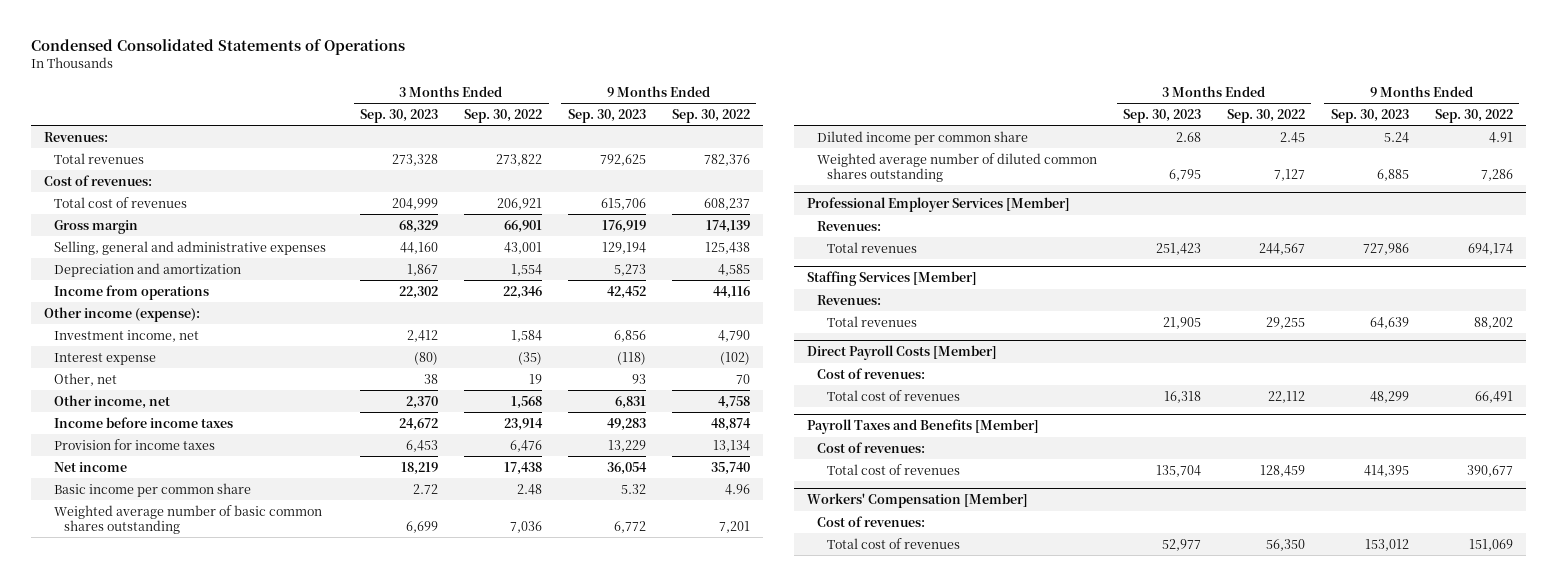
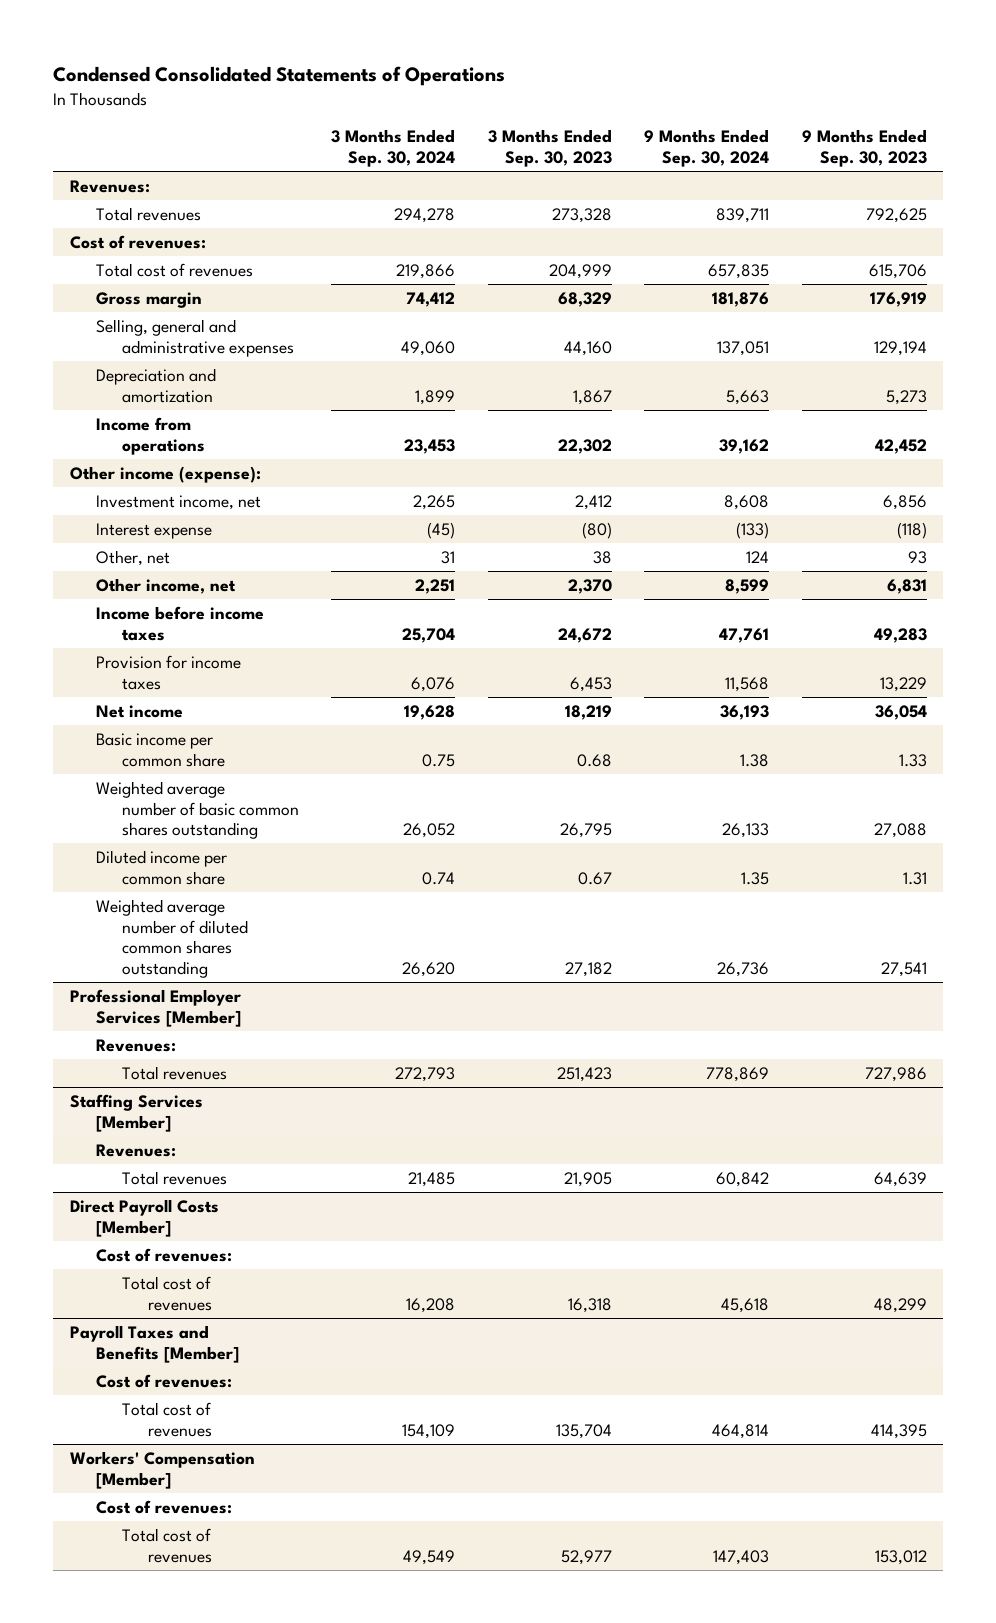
[464,108,543,123] Sep. 30, 2022 -> none
[671,108,750,123] Sep. 30, 2022 -> none
none -> [331,129,456,168] 3 Months Ended Sep. 30, 2024
none -> [644,129,770,168] 9 Months Ended Sep. 30, 2024
[413,483,439,494] 2.72 -> [576,753,612,767] 0.68
[620,483,646,494] 5.32 -> [898,753,927,767] 1.33
[406,520,439,533] 6,699 -> [559,823,612,839] 26,795
[613,520,646,533] 6,772 -> [873,823,927,839] 27,088
[1176,131,1202,142] 2.68 -> [577,871,612,885] 0.67
[1383,131,1409,143] 5.24 -> [902,871,927,885] 1.31
[1169,168,1202,181] 6,795 -> [564,962,612,978] 27,182
[1376,168,1409,181] 6,885 -> [880,962,927,978] 27,541

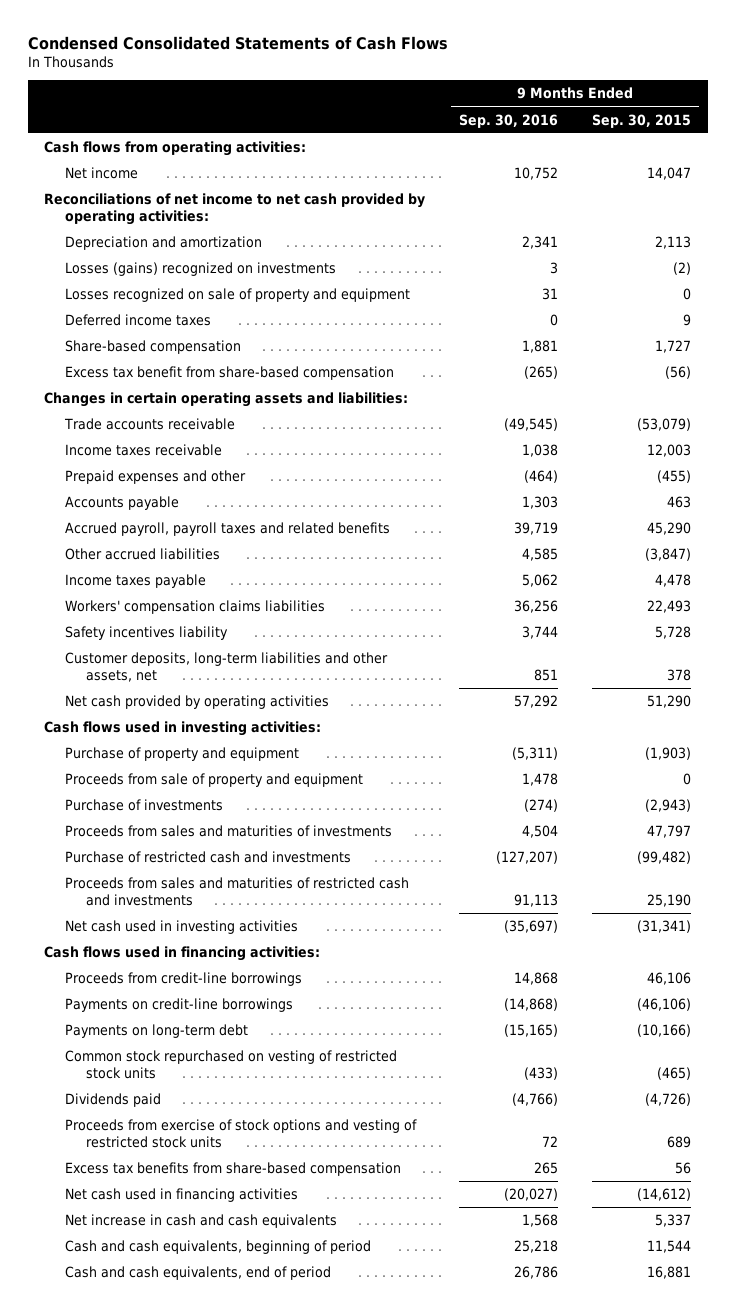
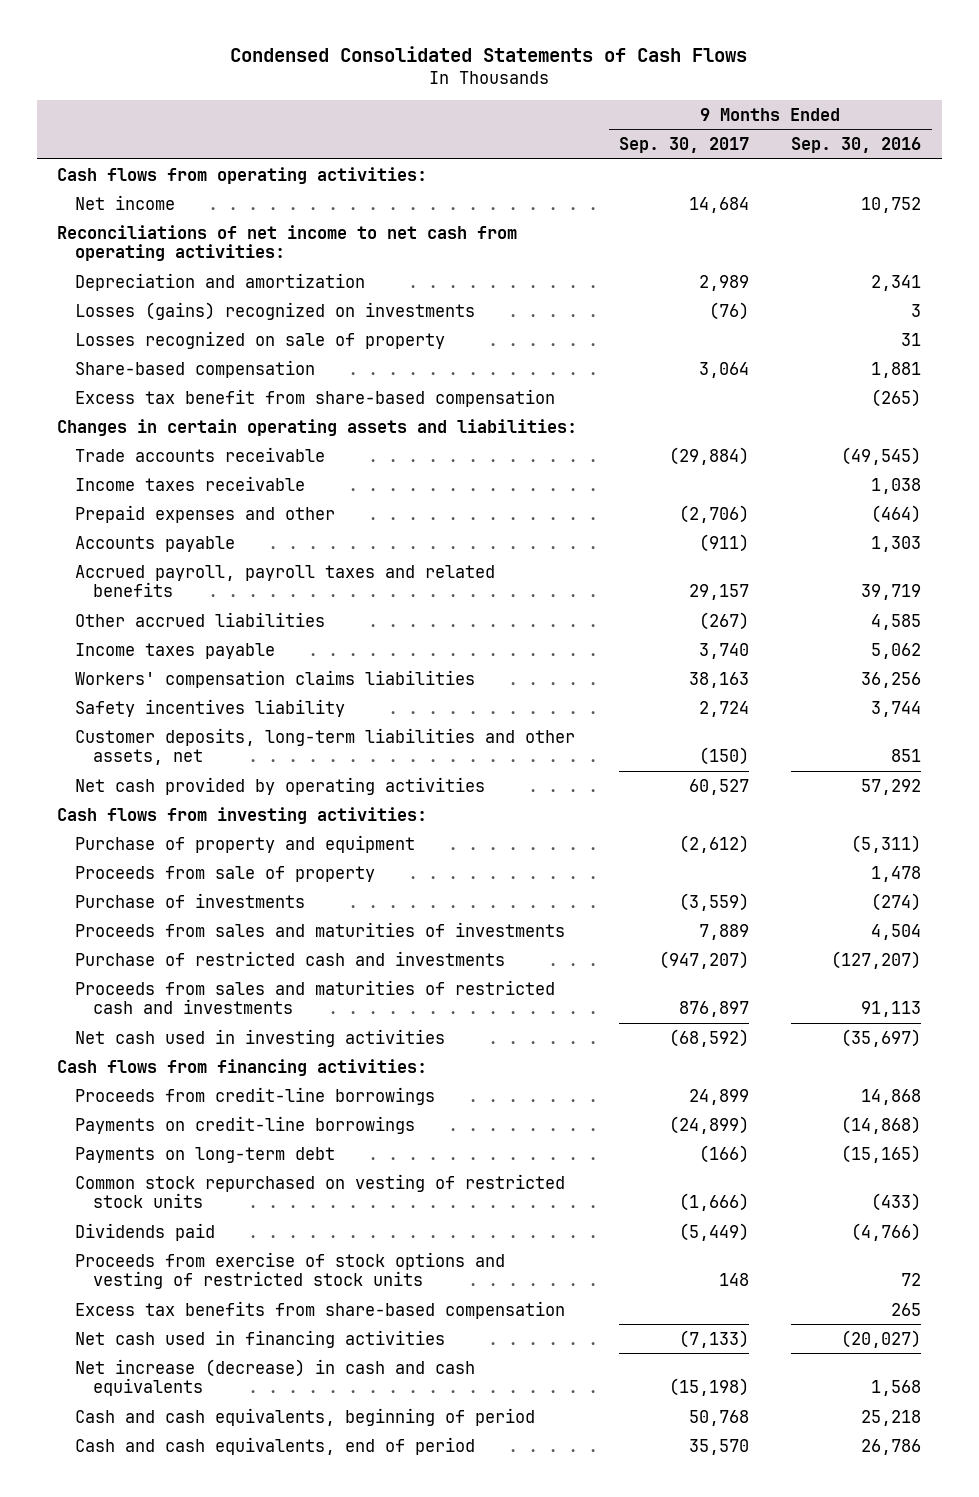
[592,113,692,128] Sep. 30, 2015 -> none
none -> [619,137,750,154] Sep. 30, 2017
[44,193,426,225] Reconciliations of net income to net cash provided by operating activities: -> [57,224,518,261] Reconciliations of net income to net cash from operating activities:
[65,314,212,327] Deferred income taxes -> none
[65,288,411,303] Losses recognized on sale of property and equipment -> [75,330,446,349] Losses recognized on sale of property
[44,721,322,737] Cash flows used in investing activities: -> [57,806,428,824] Cash flows from investing activities:
[65,773,364,788] Proceeds from sale of property and equipment -> [75,865,376,882] Proceeds from sale of property
[44,946,321,962] Cash flows used in financing activities: -> [57,1058,428,1076] Cash flows from financing activities:
[65,1214,338,1229] Net increase in cash and cash equivalents -> [75,1358,476,1396] Net increase (decrease) in cash and cash equivalents

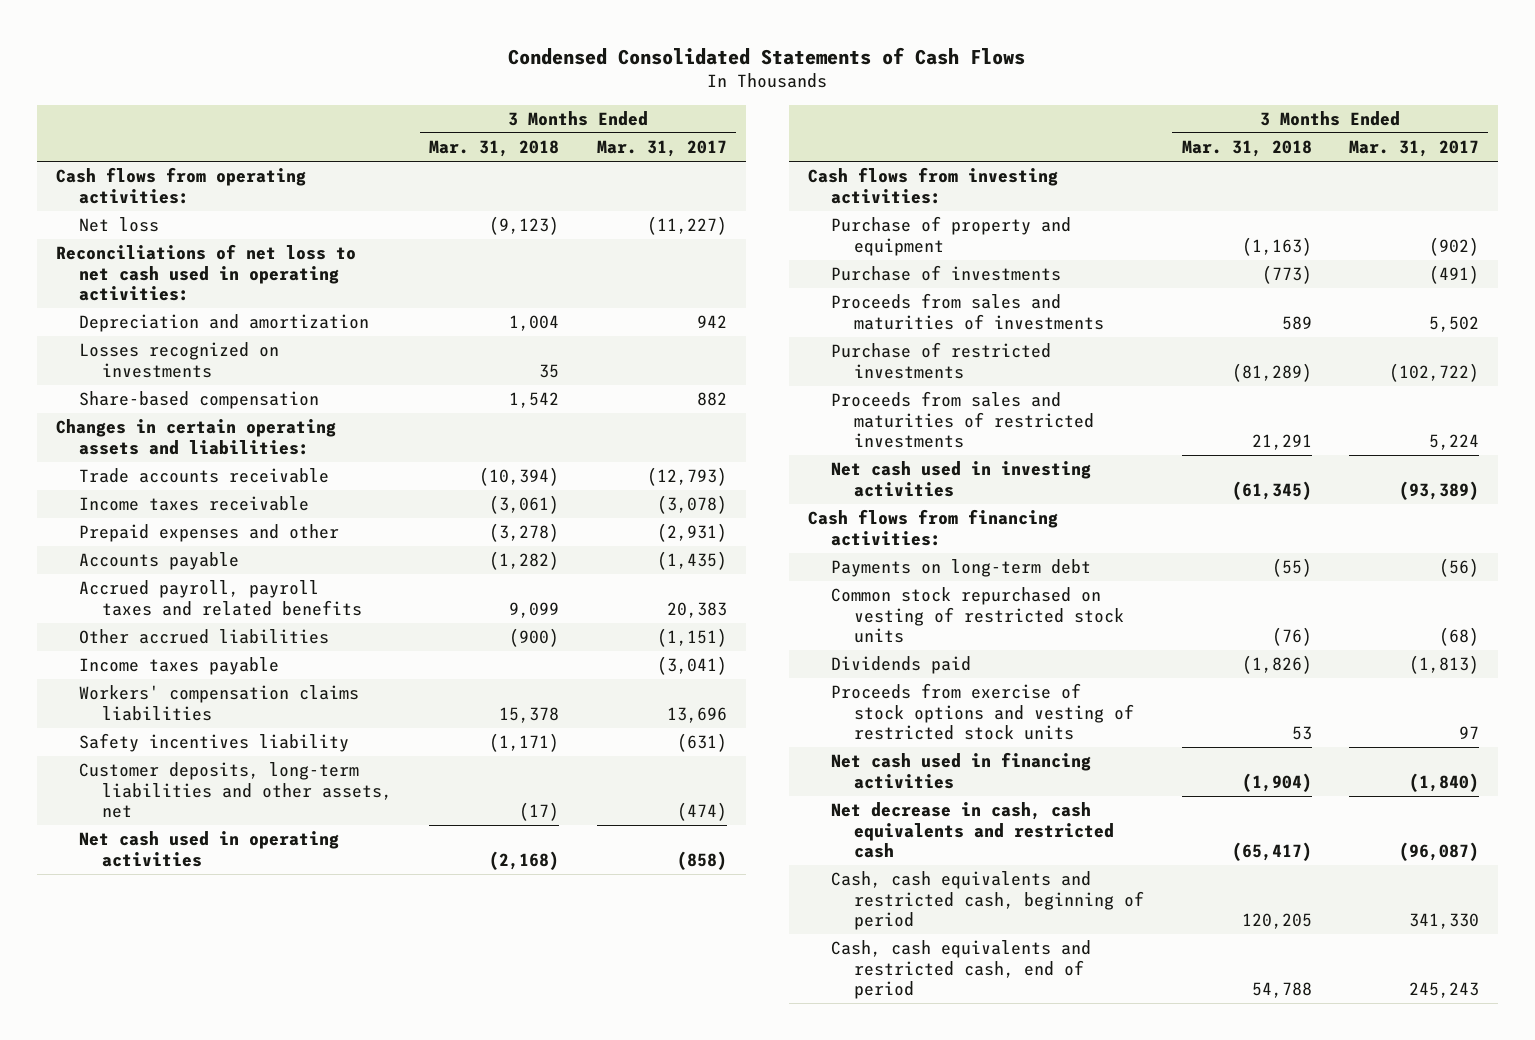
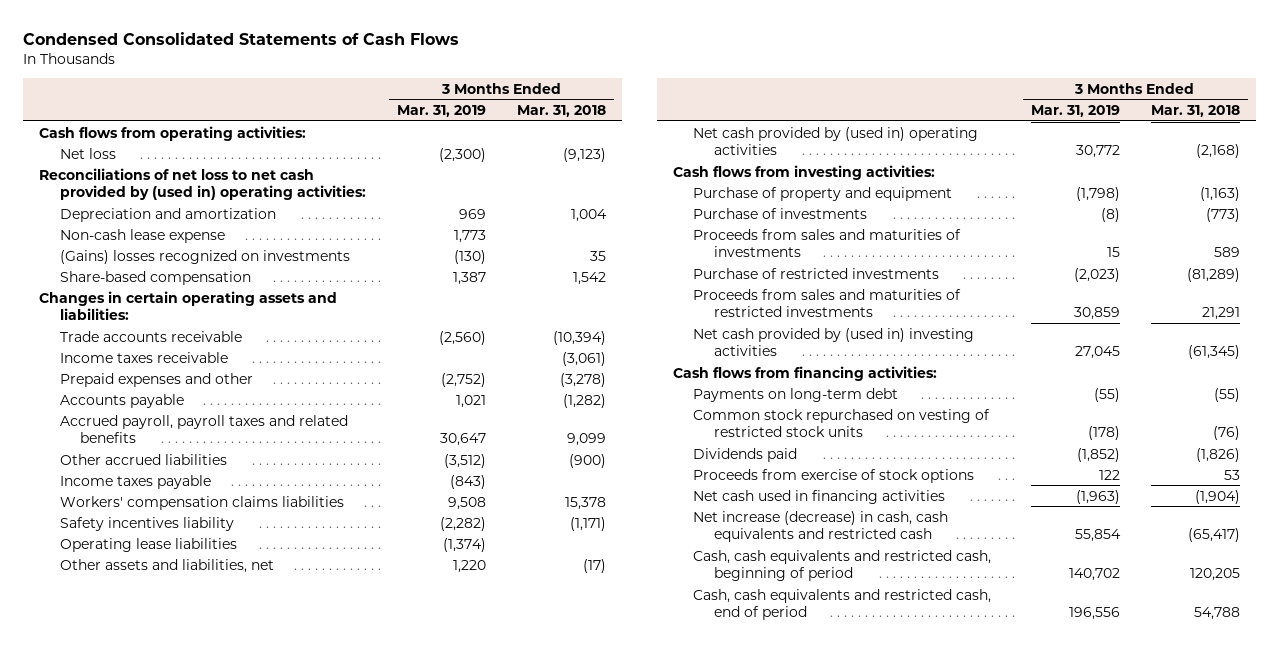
[596,140,727,158] Mar. 31, 2017 -> none
none -> [396,104,486,117] Mar. 31, 2019
[55,244,356,302] Reconciliations of net loss to net cash used in operating activities: -> [38,167,366,200] Reconciliations of net loss to net cash provided by (used in) operating activities:
none -> [59,228,225,243] Non-cash lease expense
[78,342,279,378] Losses recognized on investments -> [59,249,350,264] (Gains) losses recognized on investments
none -> [59,537,237,552] Operating lease liabilities
[78,762,393,819] Customer deposits, long-term liabilities and other assets, net -> [59,558,274,573] Other assets and liabilities, net
[78,831,339,867] Net cash used in operating activities -> [693,126,979,155] Net cash provided by (used in) operating activities
[831,461,1092,497] Net cash used in investing activities -> [693,327,975,356] Net cash provided by (used in) investing activities
[831,683,1135,741] Proceeds from exercise of stock options and vesting of restricted stock units -> [693,468,975,483] Proceeds from exercise of stock options
[831,802,1115,859] Net decrease in cash, cash equivalents and restricted cash -> [693,510,949,542] Net increase (decrease) in cash, cash equivalents and restricted cash

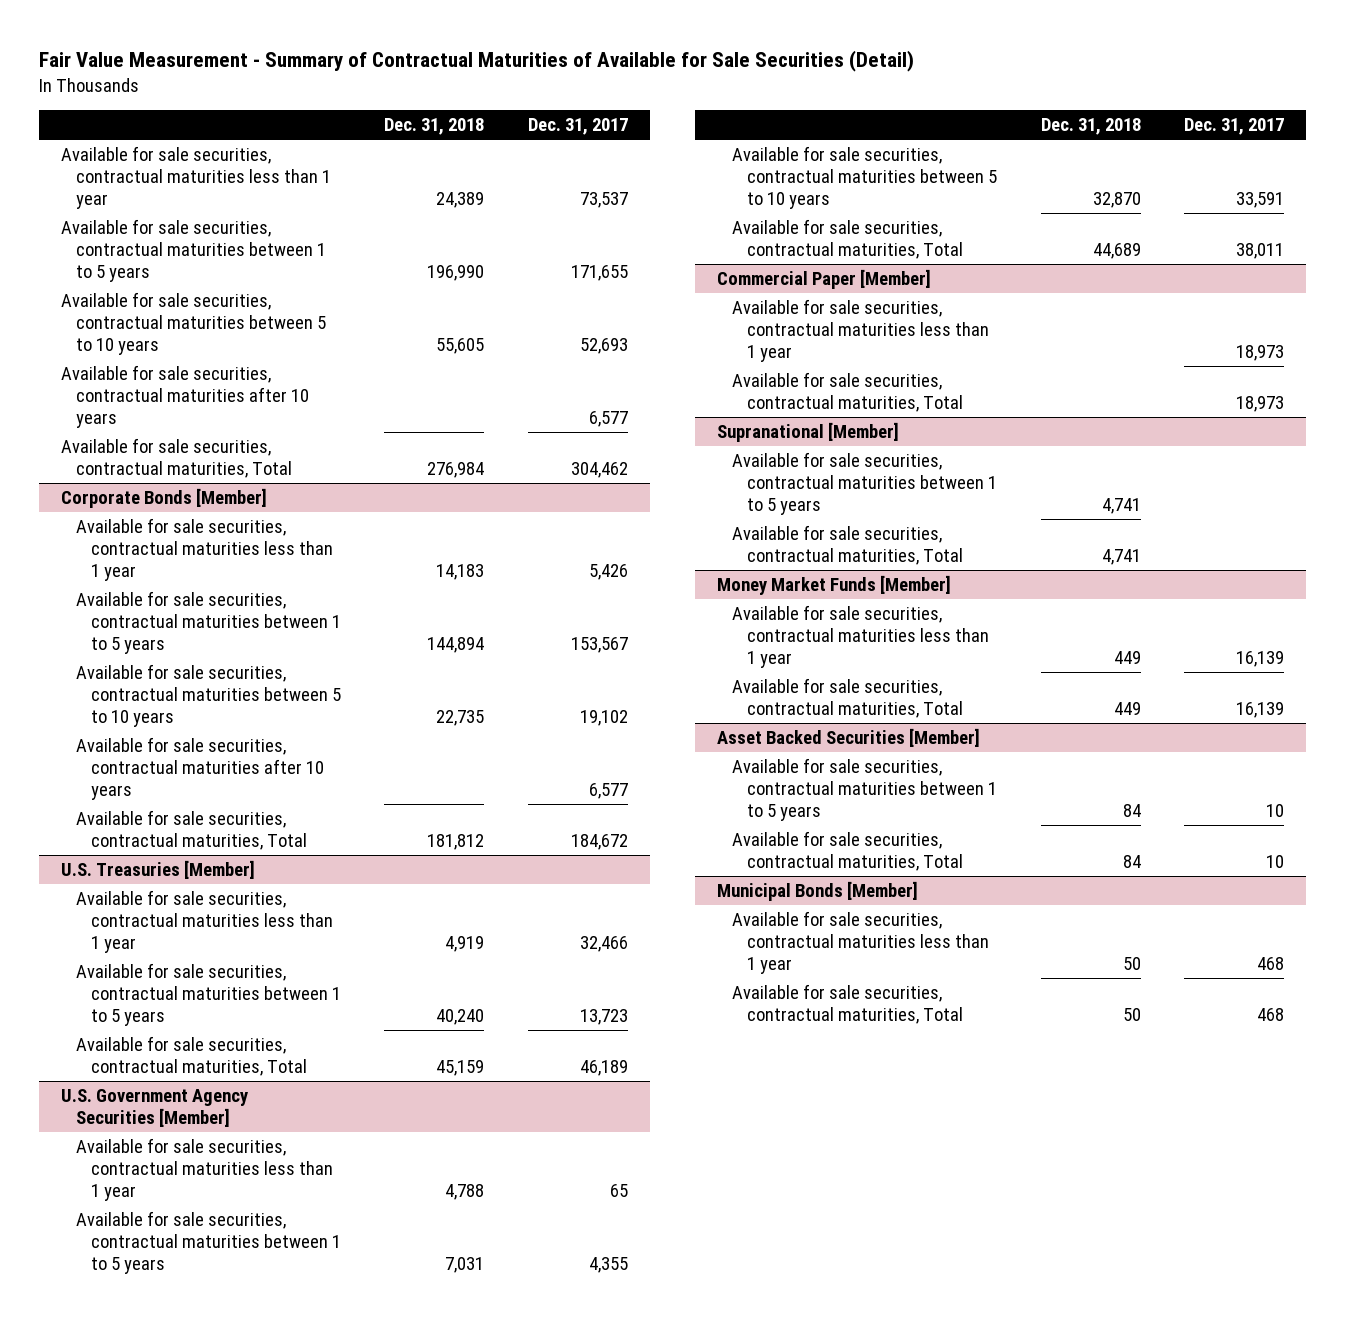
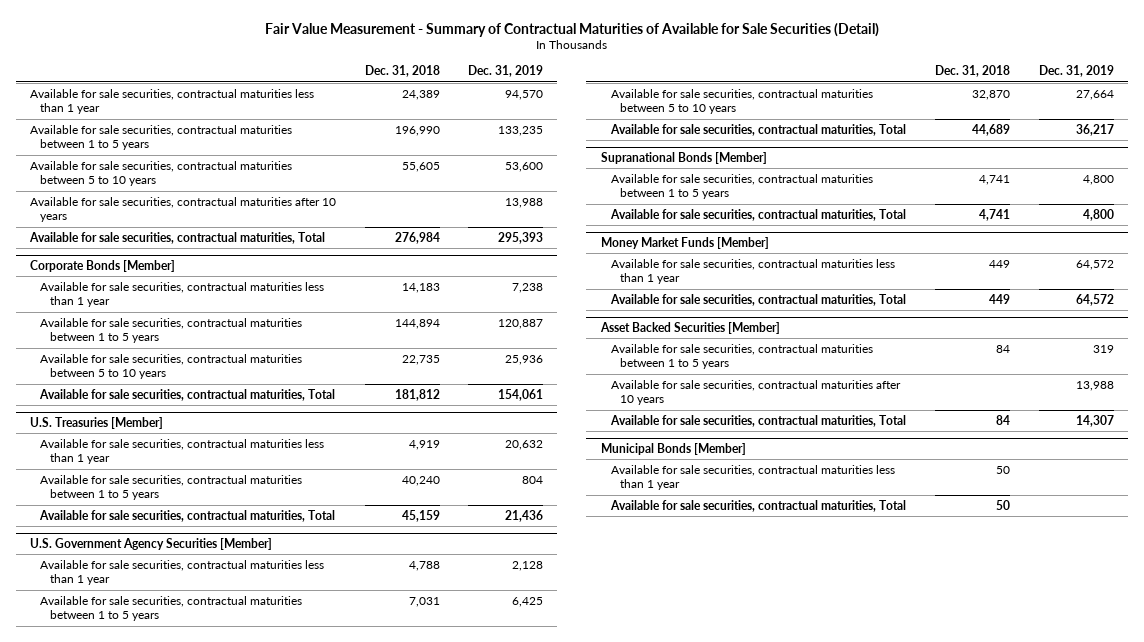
[527,118,628,136] Dec. 31, 2017 -> none
none -> [468,65,544,78] Dec. 31, 2019
[75,737,324,801] Available for sale securities, contractual maturities after 10 years -> none
[717,269,932,290] Commercial Paper [Member] -> none
[732,299,990,363] Available for sale securities, contractual maturities less than 1 year -> none
[732,372,964,413] Available for sale securities, contractual maturities, Total -> none
[717,422,900,443] Supranational [Member] -> [600,151,767,164] Supranational Bonds [Member]
none -> [610,379,901,406] Available for sale securities, contractual maturities after 10 years

